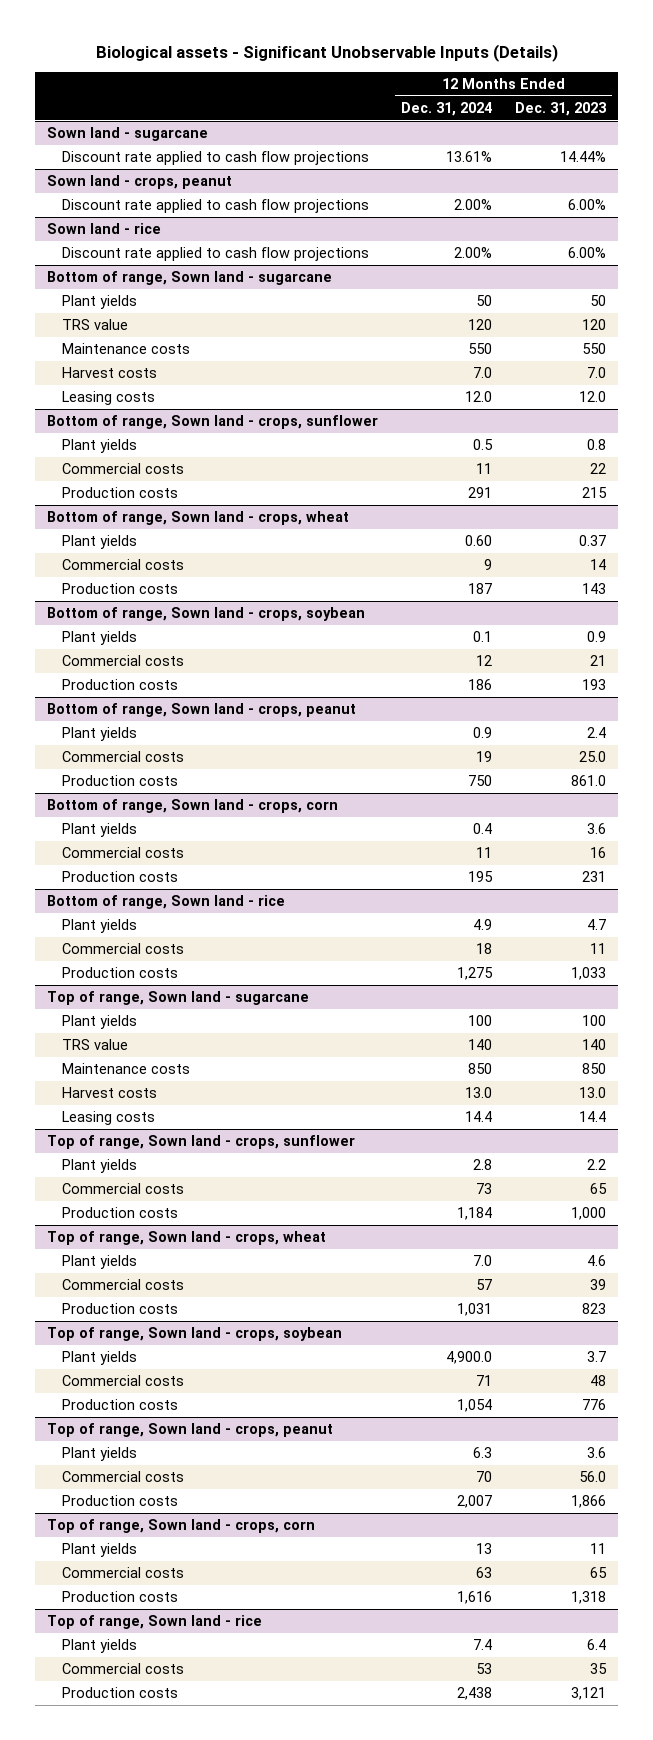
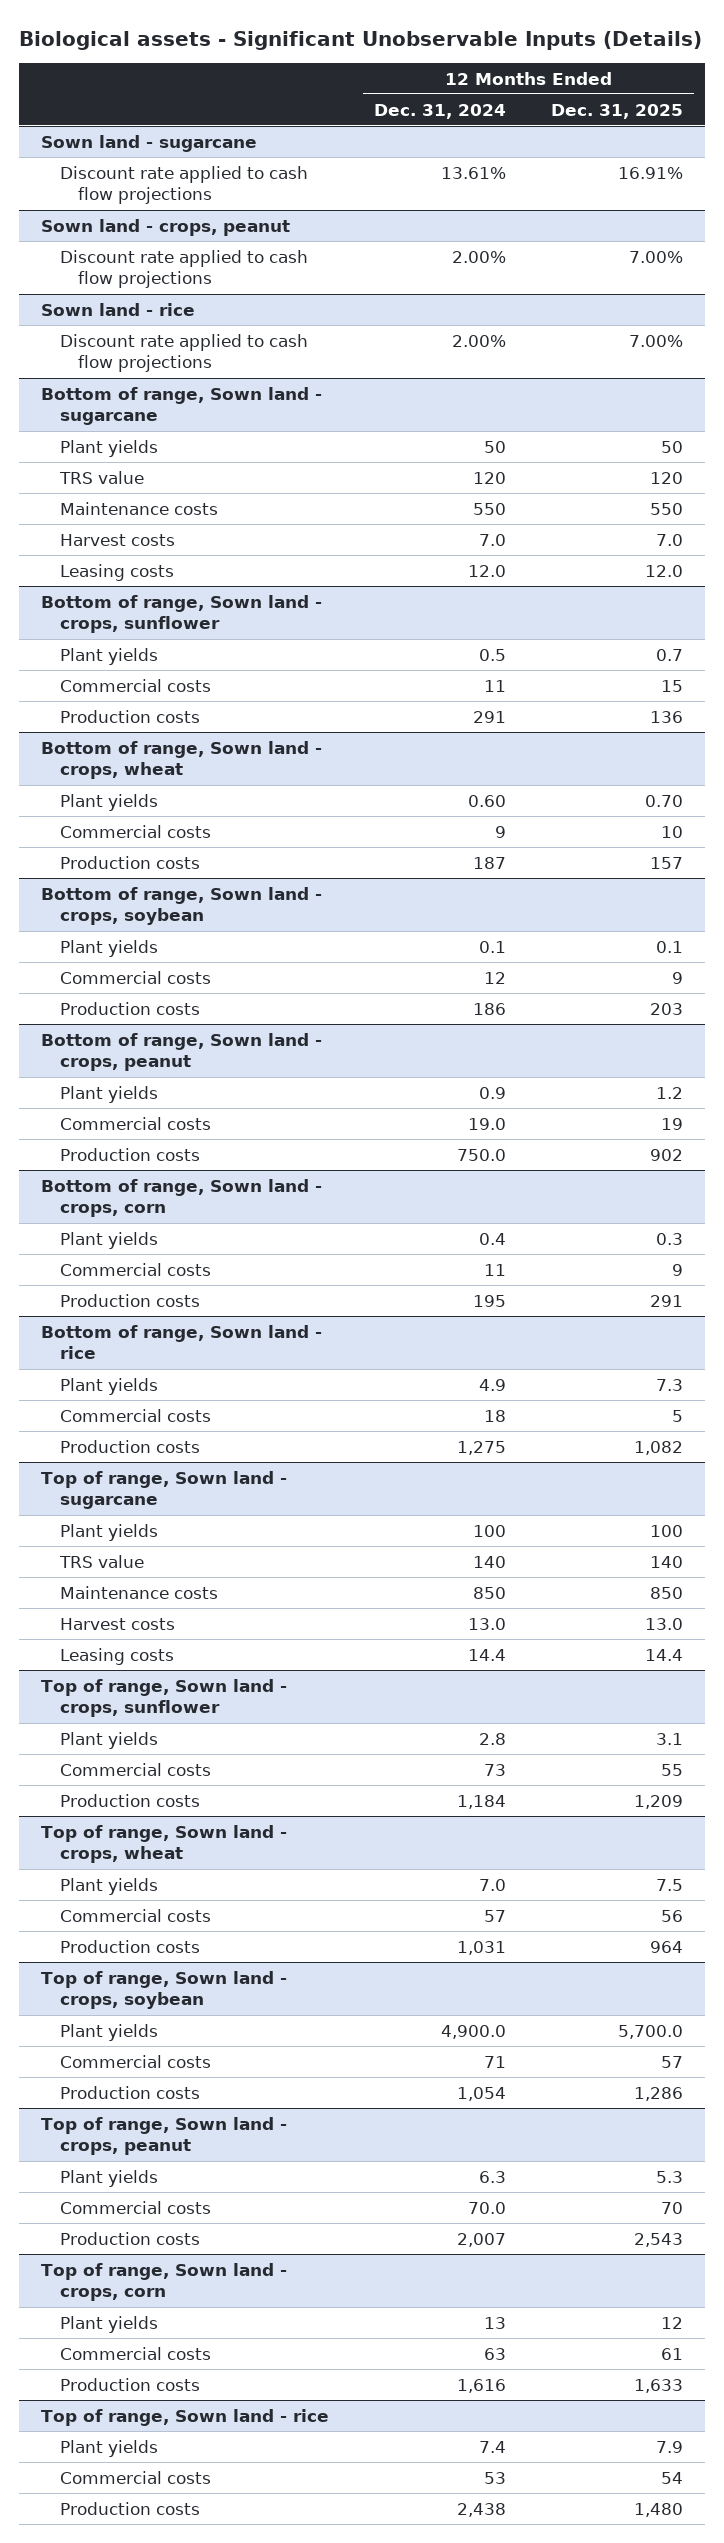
[515,101,608,116] Dec. 31, 2023 -> none
none -> [550,103,683,119] Dec. 31, 2025
[476,751,493,763] 19 -> [468,1117,507,1130] 19.0
[468,775,493,787] 750 -> [457,1148,507,1161] 750.0
[476,1471,493,1483] 70 -> [468,2201,507,2214] 70.0

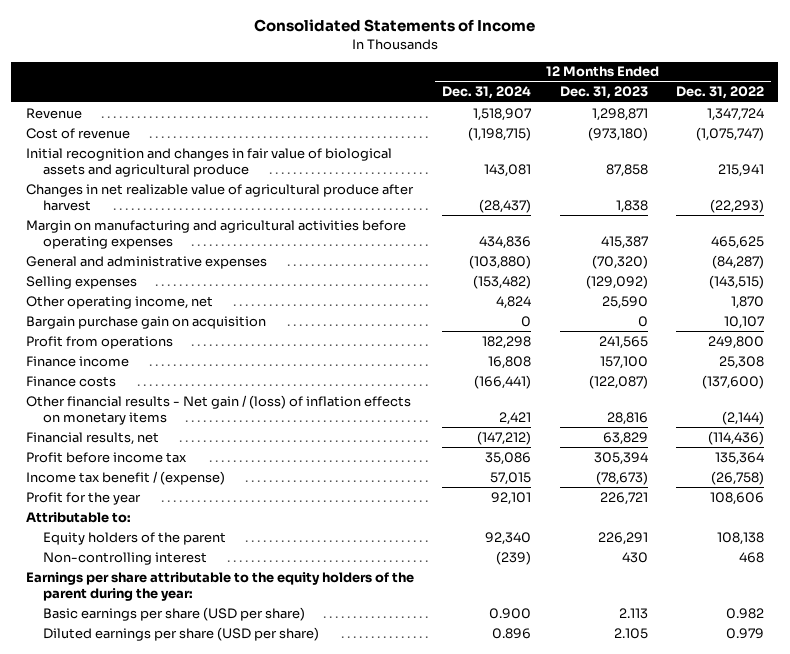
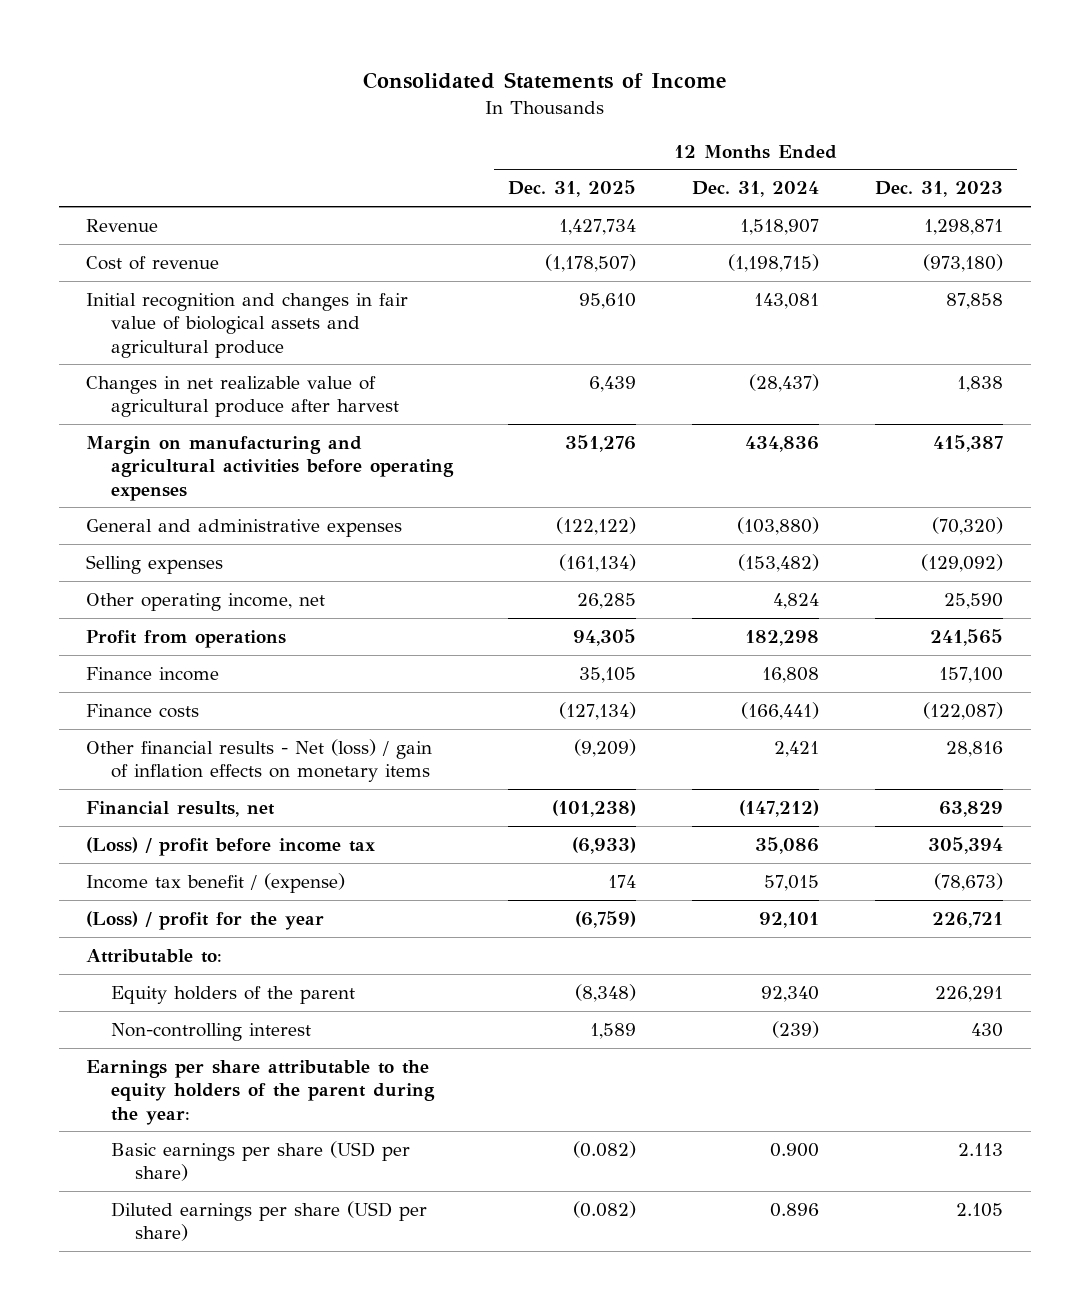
[676,86,765,100] Dec. 31, 2022 -> none
none -> [508,180,637,198] Dec. 31, 2025
[25,315,266,329] Bargain purchase gain on acquisition -> none
[25,394,411,425] Other financial results - Net gain / (loss) of inflation effects on monetary items -> [86,738,433,783] Other financial results - Net (loss) / gain of inflation effects on monetary items
[25,451,187,463] Profit before income tax -> [86,836,376,856] (Loss) / profit before income tax
[25,491,141,505] Profit for the year -> [86,910,325,930] (Loss) / profit for the year

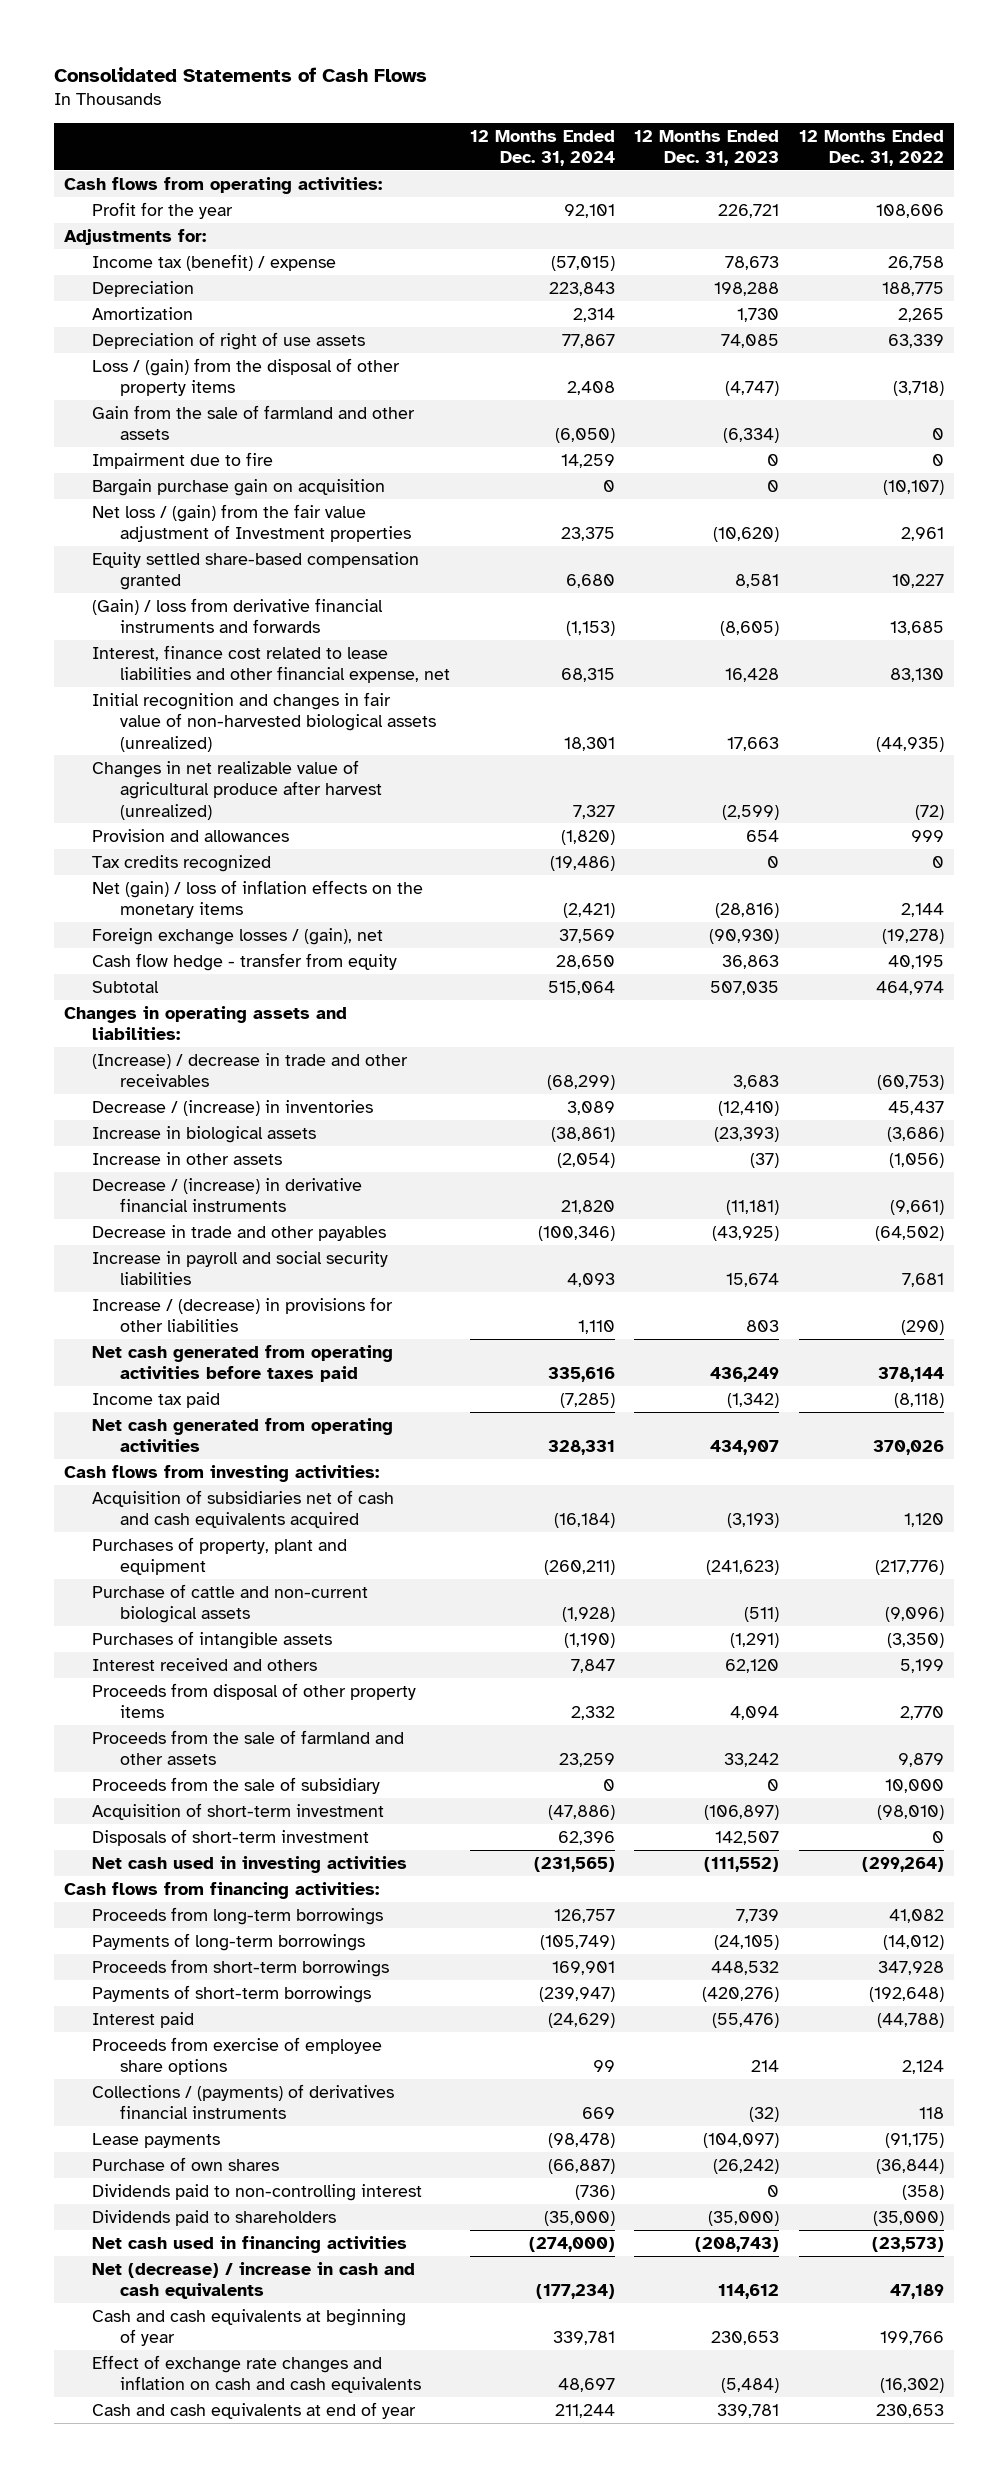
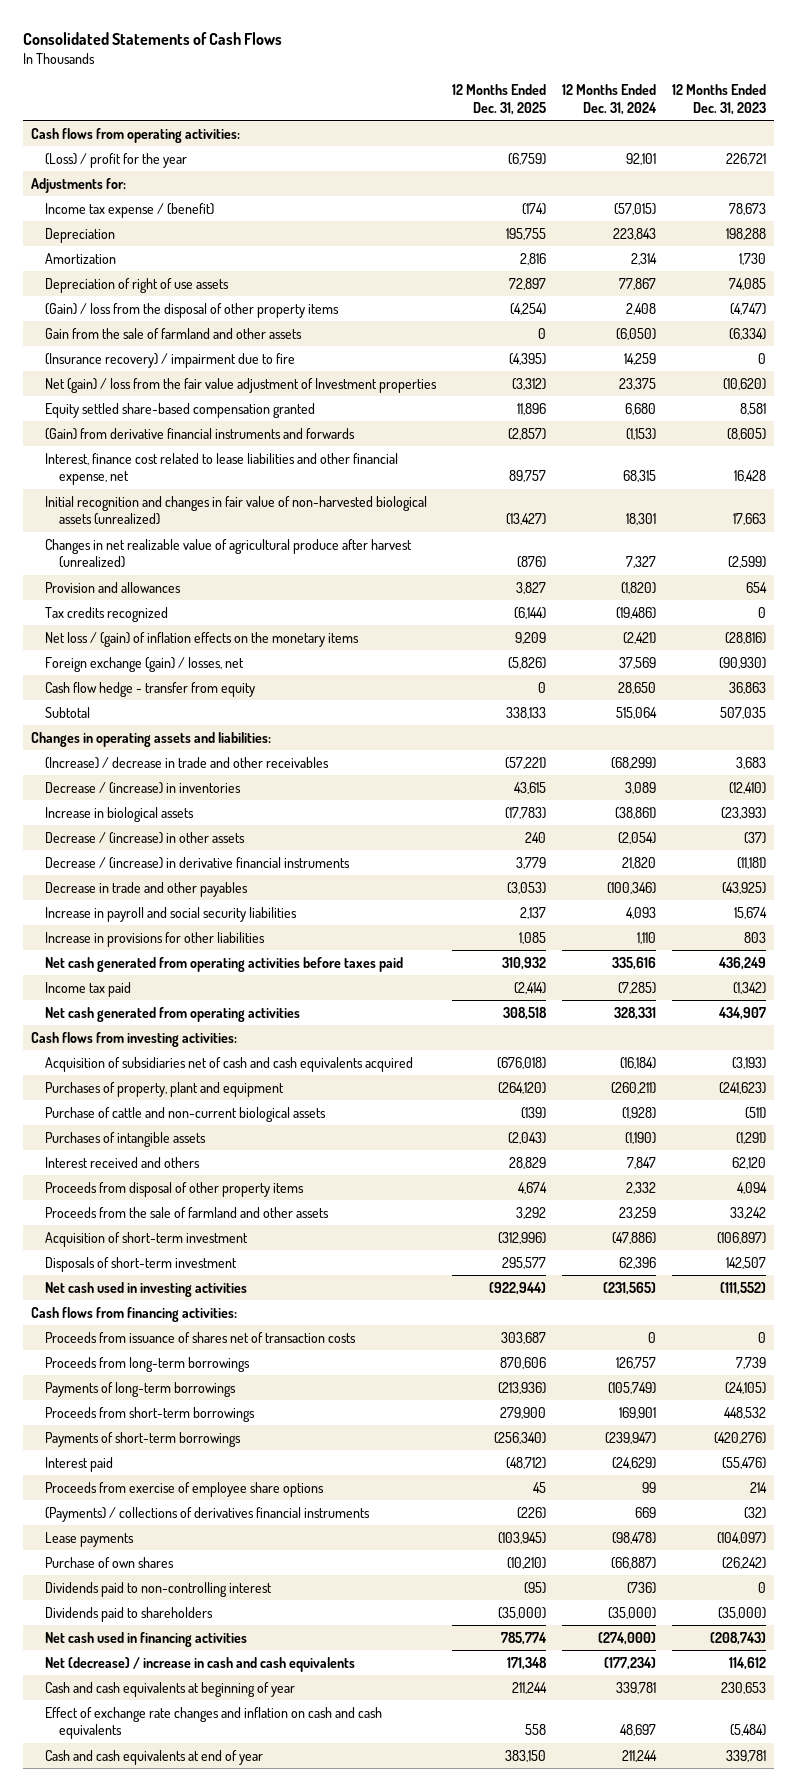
[798,129,944,166] 12 Months Ended Dec. 31, 2022 -> none
none -> [451,84,546,115] 12 Months Ended Dec. 31, 2025
[92,201,234,219] Profit for the year -> [44,152,187,168] (Loss) / profit for the year
[92,253,337,271] Income tax (benefit) / expense -> [44,202,214,218] Income tax expense / (benefit)
[92,357,401,397] Loss / (gain) from the disposal of other property items -> [44,302,339,318] (Gain) / loss from the disposal of other property items
[92,478,386,496] Bargain purchase gain on acquisition -> none
[92,451,274,469] Impairment due to fire -> [44,352,295,368] (Insurance recovery) / impairment due to fire
[92,503,412,543] Net loss / (gain) from the fair value adjustment of Investment properties -> [44,377,437,393] Net (gain) / loss from the fair value adjustment of Investment properties
[92,597,384,634] (Gain) / loss from derivative financial instruments and forwards -> [44,427,355,440] (Gain) from derivative financial instruments and forwards
[92,879,424,919] Net (gain) / loss of inflation effects on the monetary items -> [44,631,359,647] Net loss / (gain) of inflation effects on the monetary items
[92,927,384,945] Foreign exchange losses / (gain), net -> [44,656,244,672] Foreign exchange (gain) / losses, net
[92,1151,283,1165] Increase in other assets -> [44,831,245,844] Decrease / (increase) in other assets
[92,1296,394,1333] Increase / (decrease) in provisions for other liabilities -> [44,931,265,947] Increase in provisions for other liabilities
[92,1776,381,1794] Proceeds from the sale of subsidiary -> none
none -> [44,1331,356,1343] Proceeds from issuance of shares net of transaction costs
[92,2083,395,2120] Collections / (payments) of derivatives financial instruments -> [44,1506,370,1522] (Payments) / collections of derivatives financial instruments

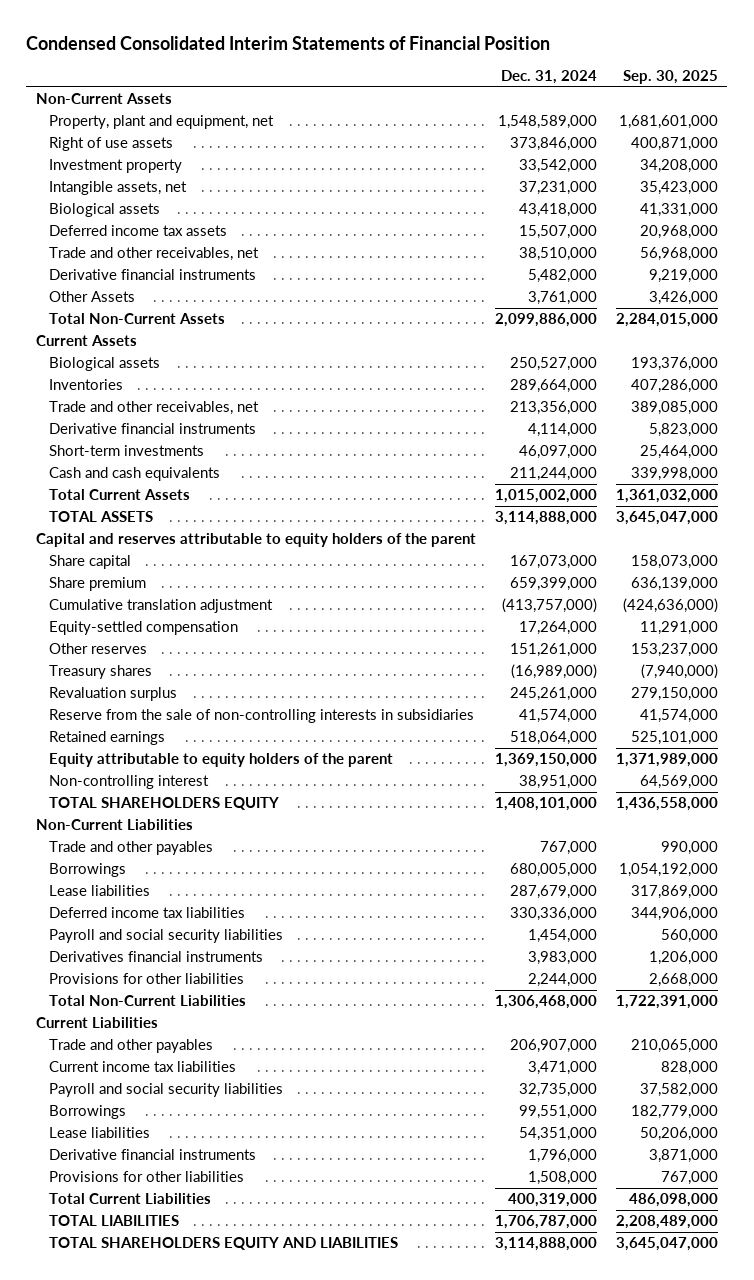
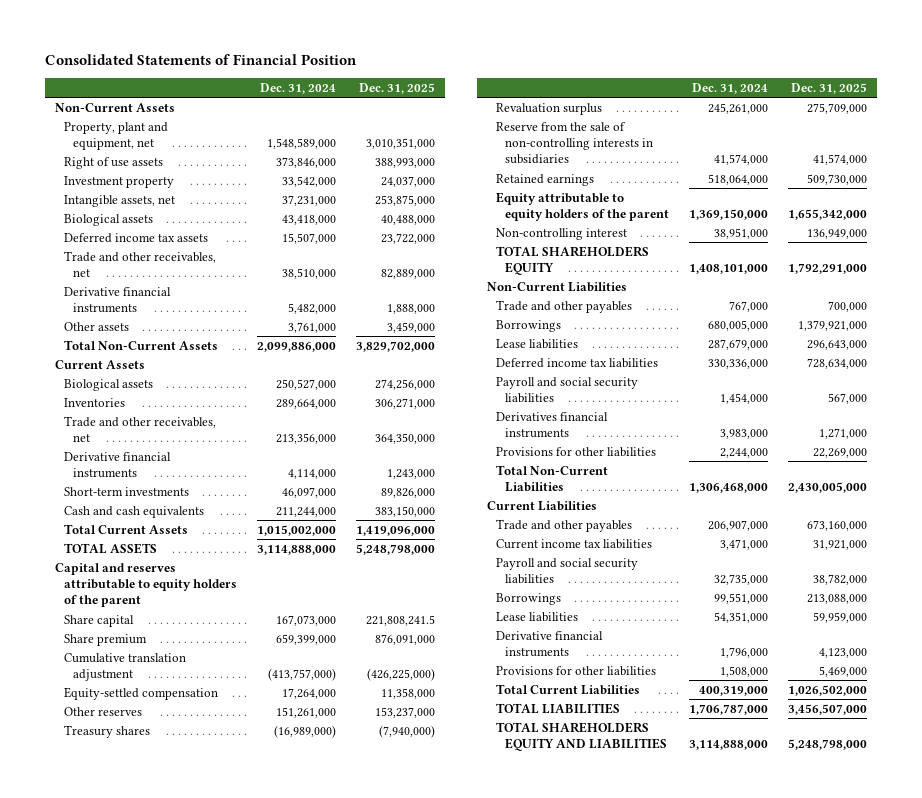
[26,35,551,50] Condensed Consolidated Interim Statements of Financial Position -> [44,53,357,65] Consolidated Statements of Financial Position
[622,70,718,85] Sep. 30, 2025 -> none
none -> [358,82,435,94] Dec. 31, 2025
[49,291,136,303] Other Assets -> [63,321,129,331] Other assets

